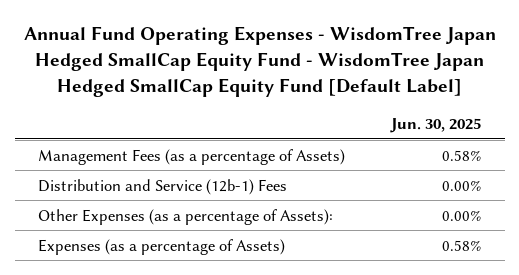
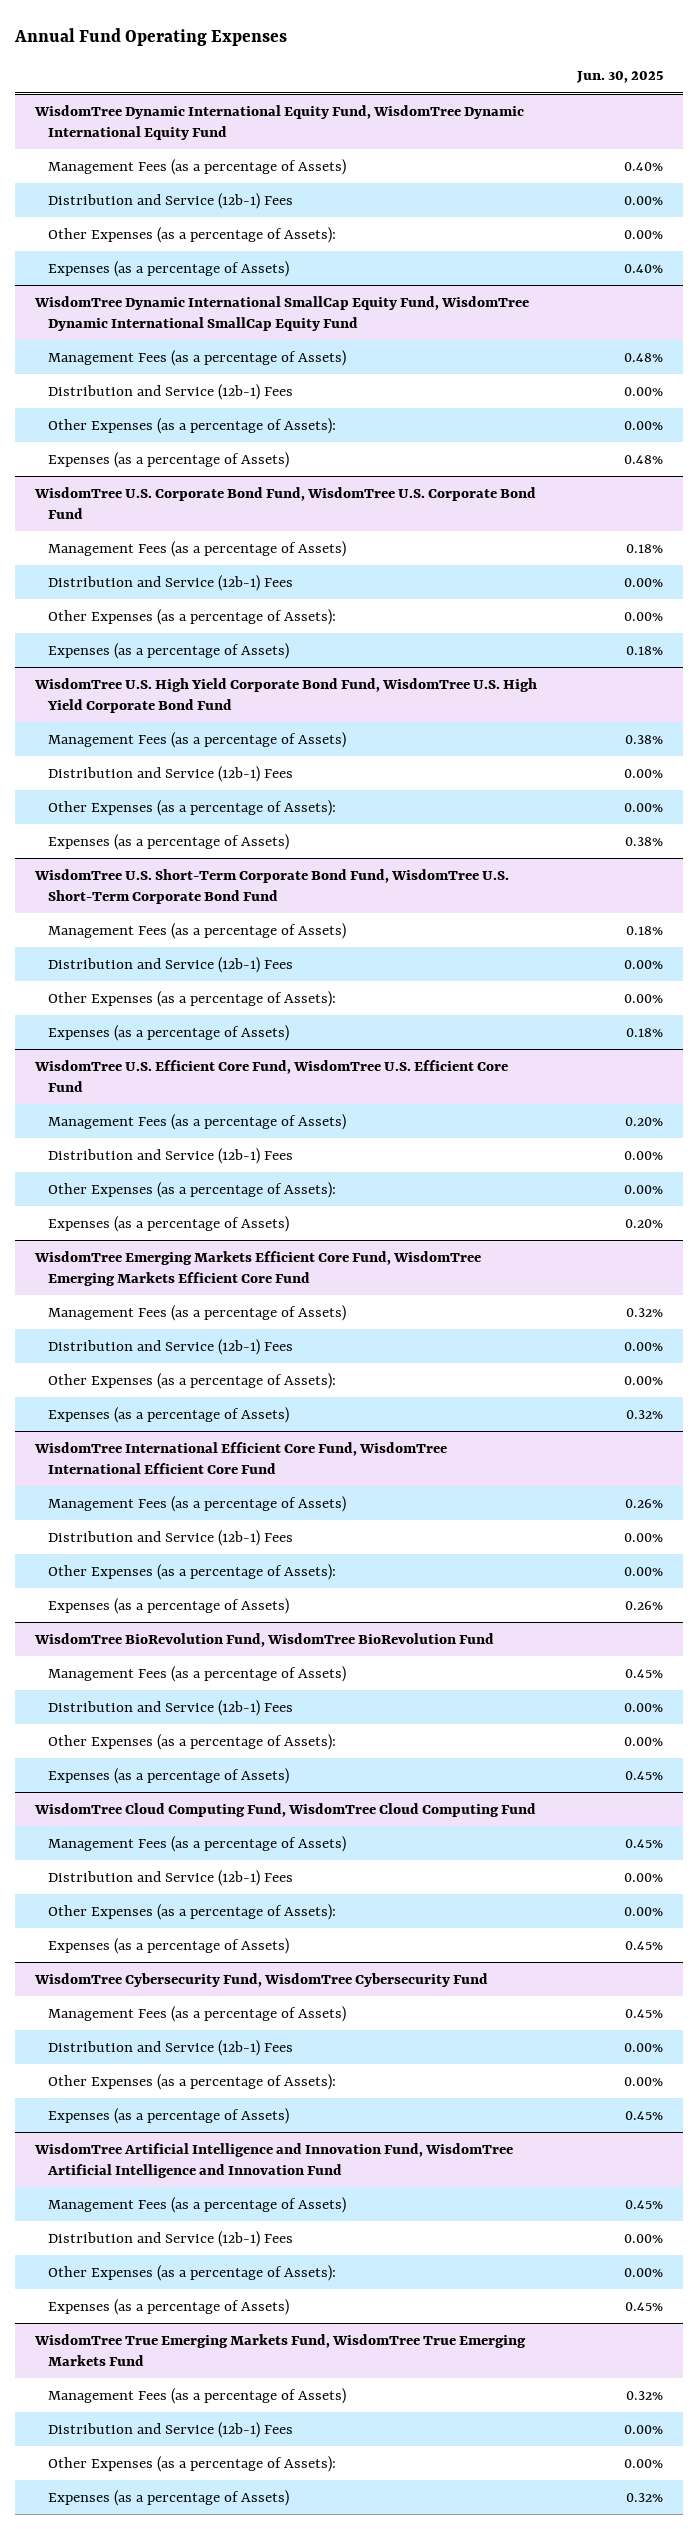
[23,26,496,97] Annual Fund Operating Expenses - WisdomTree Japan Hedged SmallCap Equity Fund - WisdomTree Japan Hedged SmallCap Equity Fund [Default Label] -> [14,27,288,46] Annual Fund Operating Expenses
none -> [34,104,525,140] WisdomTree Dynamic International Equity Fund, WisdomTree Dynamic International Equity Fund
[442,149,482,161] 0.58% -> [624,161,664,171] 0.40%
[442,239,482,251] 0.58% -> [624,263,664,273] 0.40%
none -> [34,295,530,331] WisdomTree Dynamic International SmallCap Equity Fund, WisdomTree Dynamic International SmallCap Equity Fund
none -> [48,349,347,366] Management Fees (as a percentage of Assets)
none -> [48,383,294,400] Distribution and Service (12b-1) Fees
none -> [48,417,337,434] Other Expenses (as a percentage of Assets):
none -> [48,451,290,468] Expenses (as a percentage of Assets)
none -> [34,486,537,519] WisdomTree U.S. Corporate Bond Fund, WisdomTree U.S. Corporate Bond Fund
none -> [48,540,347,557] Management Fees (as a percentage of Assets)
none -> [48,574,294,591] Distribution and Service (12b-1) Fees
none -> [48,608,337,625] Other Expenses (as a percentage of Assets):
none -> [48,642,290,659] Expenses (as a percentage of Assets)
none -> [34,677,538,713] WisdomTree U.S. High Yield Corporate Bond Fund, WisdomTree U.S. High Yield Corporate Bond Fund
none -> [48,731,347,748] Management Fees (as a percentage of Assets)
none -> [48,765,294,782] Distribution and Service (12b-1) Fees
none -> [48,799,337,816] Other Expenses (as a percentage of Assets):
none -> [48,833,290,850] Expenses (as a percentage of Assets)
none -> [34,868,510,904] WisdomTree U.S. Short-Term Corporate Bond Fund, WisdomTree U.S. Short-Term Corporate Bond Fund
none -> [48,922,347,939] Management Fees (as a percentage of Assets)
none -> [48,956,294,973] Distribution and Service (12b-1) Fees
none -> [48,990,337,1007] Other Expenses (as a percentage of Assets):
none -> [48,1024,290,1041] Expenses (as a percentage of Assets)
none -> [34,1059,509,1092] WisdomTree U.S. Efficient Core Fund, WisdomTree U.S. Efficient Core Fund
none -> [48,1113,347,1130] Management Fees (as a percentage of Assets)
none -> [48,1147,294,1164] Distribution and Service (12b-1) Fees
none -> [48,1181,337,1198] Other Expenses (as a percentage of Assets):
none -> [48,1215,290,1232] Expenses (as a percentage of Assets)
none -> [34,1250,482,1286] WisdomTree Emerging Markets Efficient Core Fund, WisdomTree Emerging Markets Efficient Core Fund
none -> [48,1304,347,1321] Management Fees (as a percentage of Assets)
none -> [48,1338,294,1355] Distribution and Service (12b-1) Fees
none -> [48,1372,337,1389] Other Expenses (as a percentage of Assets):
none -> [48,1406,290,1423] Expenses (as a percentage of Assets)
none -> [34,1441,448,1474] WisdomTree International Efficient Core Fund, WisdomTree International Efficient Core Fund
none -> [48,1495,347,1512] Management Fees (as a percentage of Assets)
none -> [48,1529,294,1546] Distribution and Service (12b-1) Fees
none -> [48,1563,337,1580] Other Expenses (as a percentage of Assets):
none -> [48,1597,290,1614] Expenses (as a percentage of Assets)
none -> [34,1632,495,1647] WisdomTree BioRevolution Fund, WisdomTree BioRevolution Fund
none -> [48,1665,347,1682] Management Fees (as a percentage of Assets)
none -> [48,1699,294,1716] Distribution and Service (12b-1) Fees
none -> [48,1733,337,1750] Other Expenses (as a percentage of Assets):
none -> [48,1767,290,1784] Expenses (as a percentage of Assets)
none -> [34,1802,537,1817] WisdomTree Cloud Computing Fund, WisdomTree Cloud Computing Fund
none -> [48,1835,347,1852] Management Fees (as a percentage of Assets)
none -> [48,1869,294,1886] Distribution and Service (12b-1) Fees
none -> [48,1903,337,1920] Other Expenses (as a percentage of Assets):
none -> [48,1937,290,1954] Expenses (as a percentage of Assets)
none -> [34,1972,489,1987] WisdomTree Cybersecurity Fund, WisdomTree Cybersecurity Fund
none -> [48,2005,347,2022] Management Fees (as a percentage of Assets)
none -> [48,2039,294,2056] Distribution and Service (12b-1) Fees
none -> [48,2073,337,2090] Other Expenses (as a percentage of Assets):
none -> [48,2107,290,2124] Expenses (as a percentage of Assets)
none -> [34,2142,514,2178] WisdomTree Artificial Intelligence and Innovation Fund, WisdomTree Artificial Intelligence and Innovation Fund
none -> [48,2196,347,2213] Management Fees (as a percentage of Assets)
none -> [48,2230,294,2247] Distribution and Service (12b-1) Fees
none -> [48,2264,337,2281] Other Expenses (as a percentage of Assets):
none -> [48,2298,290,2315] Expenses (as a percentage of Assets)
none -> [34,2333,527,2366] WisdomTree True Emerging Markets Fund, WisdomTree True Emerging Markets Fund
none -> [48,2387,347,2404] Management Fees (as a percentage of Assets)
none -> [48,2421,294,2438] Distribution and Service (12b-1) Fees
none -> [48,2455,337,2472] Other Expenses (as a percentage of Assets):
none -> [48,2489,290,2506] Expenses (as a percentage of Assets)

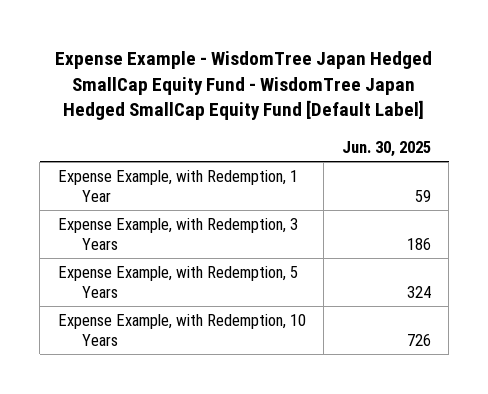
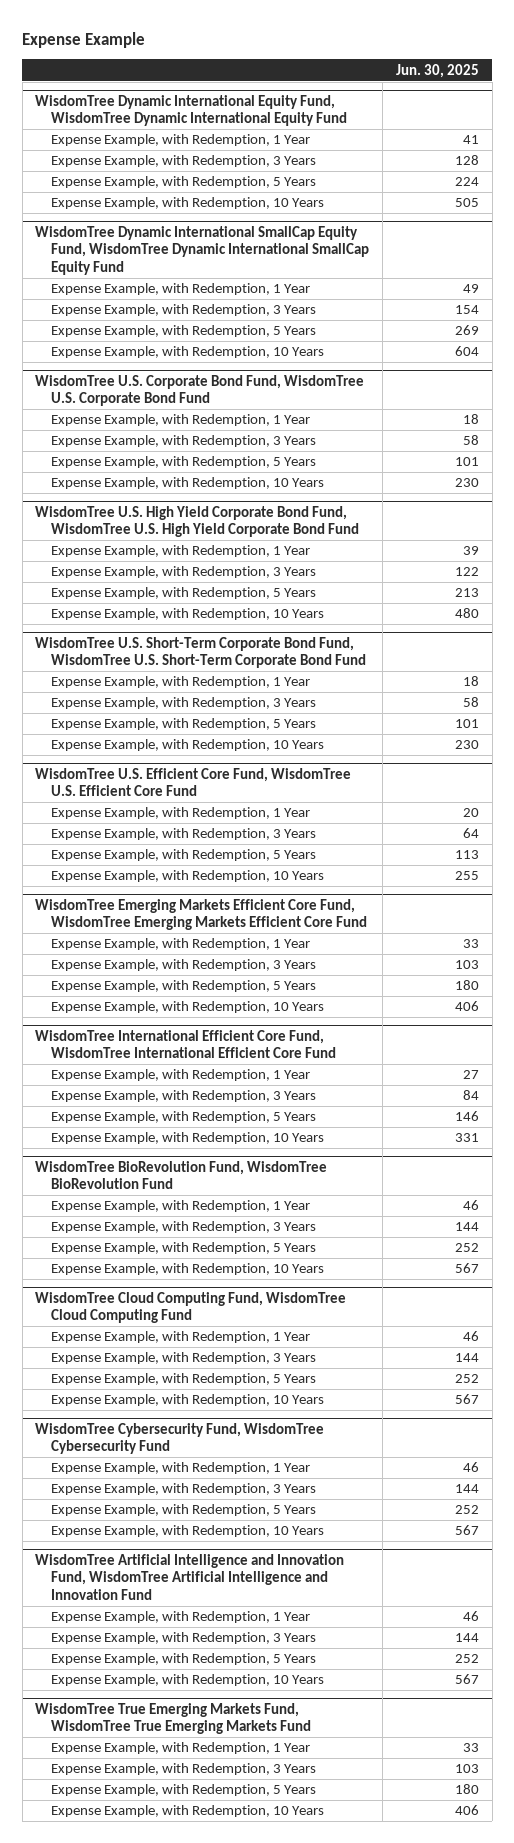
[55,51,433,121] Expense Example - WisdomTree Japan Hedged SmallCap Equity Fund - WisdomTree Japan Hedged SmallCap Equity Fund [Default Label] -> [22,31,146,48] Expense Example
none -> [35,95,348,127] WisdomTree Dynamic International Equity Fund, WisdomTree Dynamic International Equity Fund
[414,189,431,202] 59 -> [462,135,479,145] 41
[406,237,431,250] 186 -> [454,155,479,166] 128
[406,285,431,298] 324 -> [454,177,479,187] 224
[406,333,431,346] 726 -> [454,198,479,208] 505
none -> [35,226,370,275] WisdomTree Dynamic International SmallCap Equity Fund, WisdomTree Dynamic International SmallCap Equity Fund
none -> [51,283,311,296] Expense Example, with Redemption, 1 Year
none -> [51,304,317,317] Expense Example, with Redemption, 3 Years
none -> [51,325,317,338] Expense Example, with Redemption, 5 Years
none -> [51,346,325,359] Expense Example, with Redemption, 10 Years
none -> [35,375,365,407] WisdomTree U.S. Corporate Bond Fund, WisdomTree U.S. Corporate Bond Fund
none -> [51,414,311,427] Expense Example, with Redemption, 1 Year
none -> [51,435,317,448] Expense Example, with Redemption, 3 Years
none -> [51,456,317,469] Expense Example, with Redemption, 5 Years
none -> [51,477,325,490] Expense Example, with Redemption, 10 Years
none -> [35,506,360,538] WisdomTree U.S. High Yield Corporate Bond Fund, WisdomTree U.S. High Yield Corporate Bond Fund
none -> [51,545,311,558] Expense Example, with Redemption, 1 Year
none -> [51,566,317,579] Expense Example, with Redemption, 3 Years
none -> [51,587,317,600] Expense Example, with Redemption, 5 Years
none -> [51,608,325,621] Expense Example, with Redemption, 10 Years
none -> [35,637,367,669] WisdomTree U.S. Short-Term Corporate Bond Fund, WisdomTree U.S. Short-Term Corporate Bond Fund
none -> [51,676,311,689] Expense Example, with Redemption, 1 Year
none -> [51,697,317,710] Expense Example, with Redemption, 3 Years
none -> [51,718,317,731] Expense Example, with Redemption, 5 Years
none -> [51,739,325,752] Expense Example, with Redemption, 10 Years
none -> [35,768,352,797] WisdomTree U.S. Efficient Core Fund, WisdomTree U.S. Efficient Core Fund
none -> [51,807,311,820] Expense Example, with Redemption, 1 Year
none -> [51,828,317,841] Expense Example, with Redemption, 3 Years
none -> [51,849,317,862] Expense Example, with Redemption, 5 Years
none -> [51,870,325,883] Expense Example, with Redemption, 10 Years
none -> [35,899,368,931] WisdomTree Emerging Markets Efficient Core Fund, WisdomTree Emerging Markets Efficient Core Fund
none -> [51,938,311,951] Expense Example, with Redemption, 1 Year
none -> [51,959,317,972] Expense Example, with Redemption, 3 Years
none -> [51,980,317,993] Expense Example, with Redemption, 5 Years
none -> [51,1001,325,1014] Expense Example, with Redemption, 10 Years
none -> [35,1030,337,1059] WisdomTree International Efficient Core Fund, WisdomTree International Efficient Core Fund
none -> [51,1069,311,1082] Expense Example, with Redemption, 1 Year
none -> [51,1090,317,1103] Expense Example, with Redemption, 3 Years
none -> [51,1111,317,1124] Expense Example, with Redemption, 5 Years
none -> [51,1132,325,1145] Expense Example, with Redemption, 10 Years
none -> [35,1161,328,1190] WisdomTree BioRevolution Fund, WisdomTree BioRevolution Fund
none -> [51,1200,311,1213] Expense Example, with Redemption, 1 Year
none -> [51,1221,317,1234] Expense Example, with Redemption, 3 Years
none -> [51,1242,317,1255] Expense Example, with Redemption, 5 Years
none -> [51,1263,325,1276] Expense Example, with Redemption, 10 Years
none -> [35,1292,347,1324] WisdomTree Cloud Computing Fund, WisdomTree Cloud Computing Fund
none -> [51,1331,311,1344] Expense Example, with Redemption, 1 Year
none -> [51,1352,317,1365] Expense Example, with Redemption, 3 Years
none -> [51,1373,317,1386] Expense Example, with Redemption, 5 Years
none -> [51,1394,325,1407] Expense Example, with Redemption, 10 Years
none -> [35,1423,325,1455] WisdomTree Cybersecurity Fund, WisdomTree Cybersecurity Fund
none -> [51,1462,311,1475] Expense Example, with Redemption, 1 Year
none -> [51,1483,317,1496] Expense Example, with Redemption, 3 Years
none -> [51,1504,317,1517] Expense Example, with Redemption, 5 Years
none -> [51,1525,325,1538] Expense Example, with Redemption, 10 Years
none -> [35,1554,345,1600] WisdomTree Artificial Intelligence and Innovation Fund, WisdomTree Artificial Intelligence and Innovation Fund
none -> [51,1611,311,1624] Expense Example, with Redemption, 1 Year
none -> [51,1632,317,1645] Expense Example, with Redemption, 3 Years
none -> [51,1653,317,1666] Expense Example, with Redemption, 5 Years
none -> [51,1674,325,1687] Expense Example, with Redemption, 10 Years
none -> [35,1703,312,1735] WisdomTree True Emerging Markets Fund, WisdomTree True Emerging Markets Fund
none -> [51,1742,311,1755] Expense Example, with Redemption, 1 Year
none -> [51,1763,317,1776] Expense Example, with Redemption, 3 Years
none -> [51,1784,317,1797] Expense Example, with Redemption, 5 Years
none -> [51,1805,325,1818] Expense Example, with Redemption, 10 Years

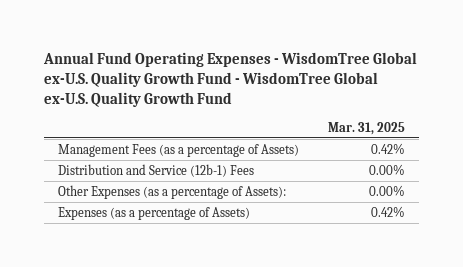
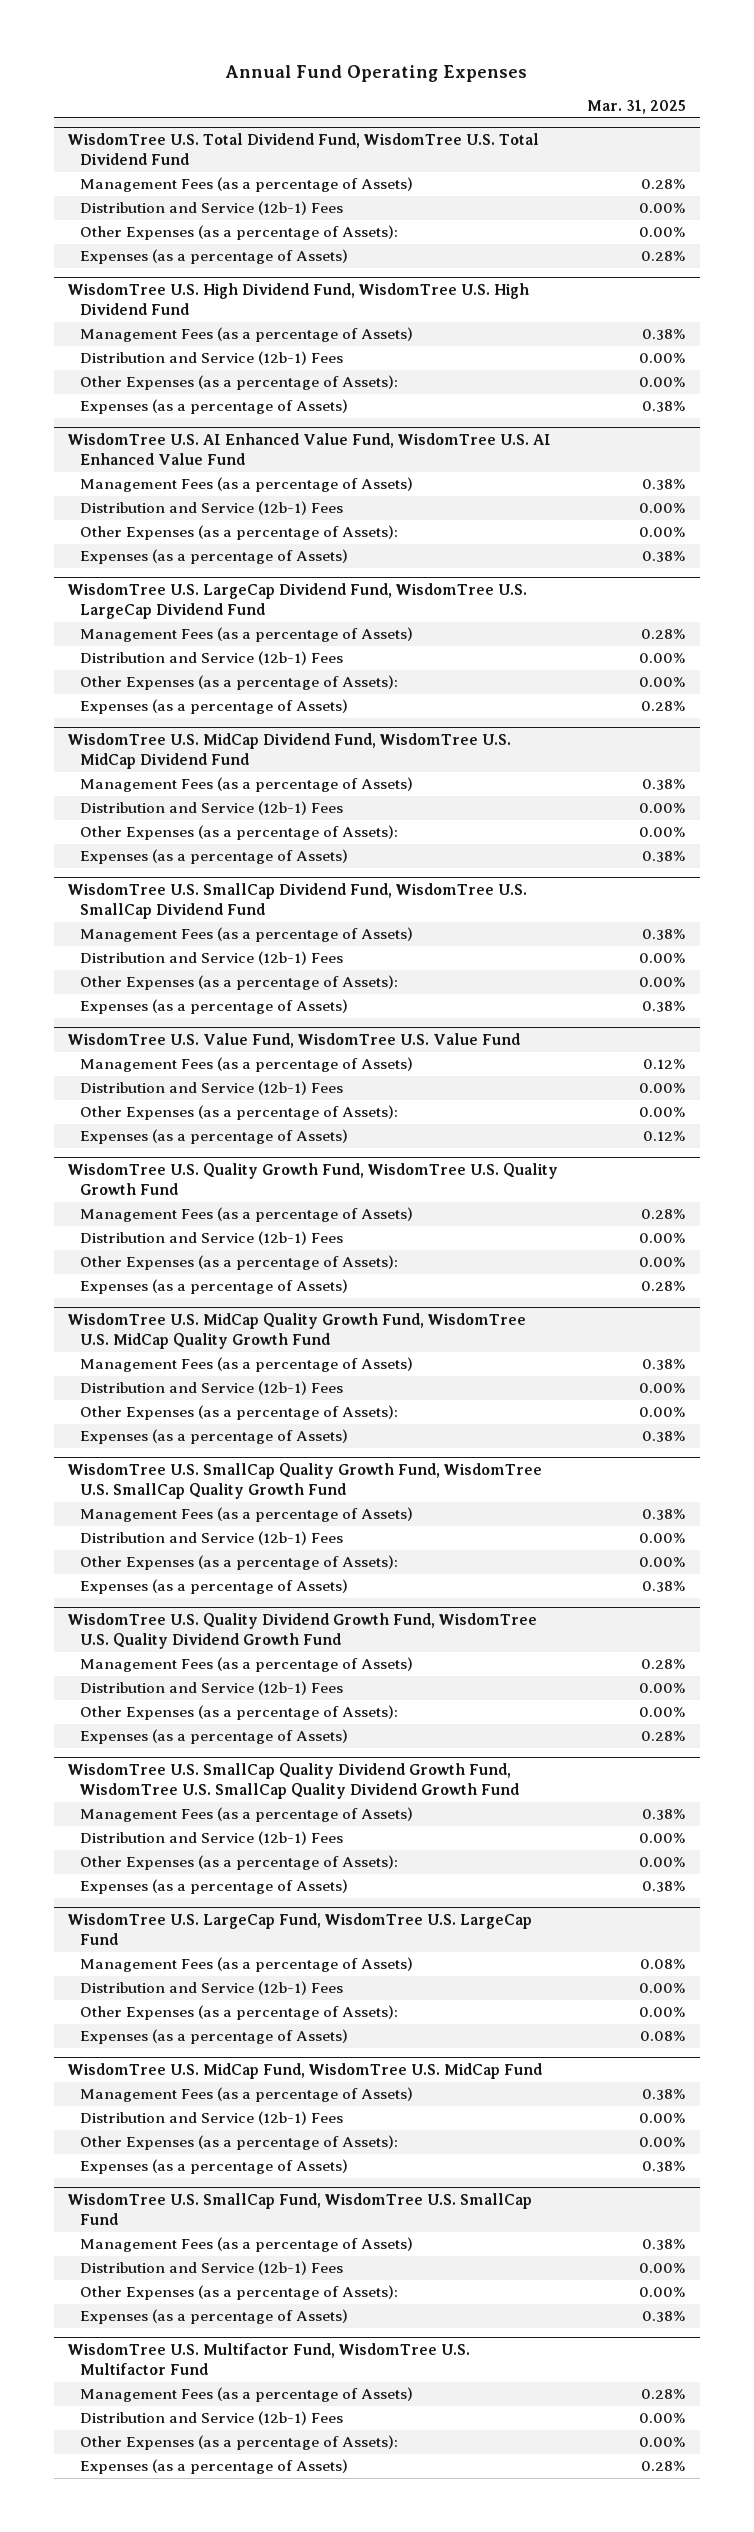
[43,52,418,108] Annual Fund Operating Expenses - WisdomTree Global ex-U.S. Quality Growth Fund - WisdomTree Global ex-U.S. Quality Growth Fund -> [224,64,527,82] Annual Fund Operating Expenses
none -> [68,133,540,166] WisdomTree U.S. Total Dividend Fund, WisdomTree U.S. Total Dividend Fund
[370,142,405,154] 0.42% -> [640,179,686,190] 0.28%
[370,205,405,217] 0.42% -> [640,251,686,262] 0.28%
none -> [68,283,530,316] WisdomTree U.S. High Dividend Fund, WisdomTree U.S. High Dividend Fund
none -> [79,327,413,343] Management Fees (as a percentage of Assets)
none -> [79,351,343,366] Distribution and Service (12b-1) Fees
none -> [79,375,398,391] Other Expenses (as a percentage of Assets):
none -> [79,399,348,415] Expenses (as a percentage of Assets)
none -> [68,433,552,466] WisdomTree U.S. AI Enhanced Value Fund, WisdomTree U.S. AI Enhanced Value Fund
none -> [79,477,413,493] Management Fees (as a percentage of Assets)
none -> [79,501,343,516] Distribution and Service (12b-1) Fees
none -> [79,525,398,541] Other Expenses (as a percentage of Assets):
none -> [79,549,348,565] Expenses (as a percentage of Assets)
none -> [68,583,528,620] WisdomTree U.S. LargeCap Dividend Fund, WisdomTree U.S. LargeCap Dividend Fund
none -> [79,627,413,643] Management Fees (as a percentage of Assets)
none -> [79,651,343,666] Distribution and Service (12b-1) Fees
none -> [79,675,398,691] Other Expenses (as a percentage of Assets):
none -> [79,699,348,715] Expenses (as a percentage of Assets)
none -> [68,733,512,770] WisdomTree U.S. MidCap Dividend Fund, WisdomTree U.S. MidCap Dividend Fund
none -> [79,777,413,793] Management Fees (as a percentage of Assets)
none -> [79,801,343,816] Distribution and Service (12b-1) Fees
none -> [79,825,398,841] Other Expenses (as a percentage of Assets):
none -> [79,849,348,865] Expenses (as a percentage of Assets)
none -> [68,883,528,920] WisdomTree U.S. SmallCap Dividend Fund, WisdomTree U.S. SmallCap Dividend Fund
none -> [79,927,413,943] Management Fees (as a percentage of Assets)
none -> [79,951,343,966] Distribution and Service (12b-1) Fees
none -> [79,975,398,991] Other Expenses (as a percentage of Assets):
none -> [79,999,348,1015] Expenses (as a percentage of Assets)
none -> [68,1033,521,1049] WisdomTree U.S. Value Fund, WisdomTree U.S. Value Fund
none -> [79,1057,413,1073] Management Fees (as a percentage of Assets)
none -> [79,1081,343,1096] Distribution and Service (12b-1) Fees
none -> [79,1105,398,1121] Other Expenses (as a percentage of Assets):
none -> [79,1129,348,1145] Expenses (as a percentage of Assets)
none -> [68,1163,559,1196] WisdomTree U.S. Quality Growth Fund, WisdomTree U.S. Quality Growth Fund
none -> [79,1207,413,1223] Management Fees (as a percentage of Assets)
none -> [79,1231,343,1246] Distribution and Service (12b-1) Fees
none -> [79,1255,398,1271] Other Expenses (as a percentage of Assets):
none -> [79,1279,348,1295] Expenses (as a percentage of Assets)
none -> [68,1313,527,1350] WisdomTree U.S. MidCap Quality Growth Fund, WisdomTree U.S. MidCap Quality Growth Fund
none -> [79,1357,413,1373] Management Fees (as a percentage of Assets)
none -> [79,1381,343,1396] Distribution and Service (12b-1) Fees
none -> [79,1405,398,1421] Other Expenses (as a percentage of Assets):
none -> [79,1429,348,1445] Expenses (as a percentage of Assets)
none -> [68,1463,543,1500] WisdomTree U.S. SmallCap Quality Growth Fund, WisdomTree U.S. SmallCap Quality Growth Fund
none -> [79,1507,413,1523] Management Fees (as a percentage of Assets)
none -> [79,1531,343,1546] Distribution and Service (12b-1) Fees
none -> [79,1555,398,1571] Other Expenses (as a percentage of Assets):
none -> [79,1579,348,1595] Expenses (as a percentage of Assets)
none -> [68,1613,538,1650] WisdomTree U.S. Quality Dividend Growth Fund, WisdomTree U.S. Quality Dividend Growth Fund
none -> [79,1657,413,1673] Management Fees (as a percentage of Assets)
none -> [79,1681,343,1696] Distribution and Service (12b-1) Fees
none -> [79,1705,398,1721] Other Expenses (as a percentage of Assets):
none -> [79,1729,348,1745] Expenses (as a percentage of Assets)
none -> [68,1763,519,1800] WisdomTree U.S. SmallCap Quality Dividend Growth Fund, WisdomTree U.S. SmallCap Quality Dividend Growth Fund
none -> [79,1807,413,1823] Management Fees (as a percentage of Assets)
none -> [79,1831,343,1846] Distribution and Service (12b-1) Fees
none -> [79,1855,398,1871] Other Expenses (as a percentage of Assets):
none -> [79,1879,348,1895] Expenses (as a percentage of Assets)
none -> [68,1913,533,1946] WisdomTree U.S. LargeCap Fund, WisdomTree U.S. LargeCap Fund
none -> [79,1957,413,1973] Management Fees (as a percentage of Assets)
none -> [79,1981,343,1996] Distribution and Service (12b-1) Fees
none -> [79,2005,398,2021] Other Expenses (as a percentage of Assets):
none -> [79,2029,348,2045] Expenses (as a percentage of Assets)
none -> [68,2063,543,2080] WisdomTree U.S. MidCap Fund, WisdomTree U.S. MidCap Fund
none -> [79,2087,413,2103] Management Fees (as a percentage of Assets)
none -> [79,2111,343,2126] Distribution and Service (12b-1) Fees
none -> [79,2135,398,2151] Other Expenses (as a percentage of Assets):
none -> [79,2159,348,2175] Expenses (as a percentage of Assets)
none -> [68,2193,533,2226] WisdomTree U.S. SmallCap Fund, WisdomTree U.S. SmallCap Fund
none -> [79,2237,413,2253] Management Fees (as a percentage of Assets)
none -> [79,2261,343,2276] Distribution and Service (12b-1) Fees
none -> [79,2285,398,2301] Other Expenses (as a percentage of Assets):
none -> [79,2309,348,2325] Expenses (as a percentage of Assets)
none -> [68,2343,471,2376] WisdomTree U.S. Multifactor Fund, WisdomTree U.S. Multifactor Fund
none -> [79,2387,413,2403] Management Fees (as a percentage of Assets)
none -> [79,2411,343,2426] Distribution and Service (12b-1) Fees
none -> [79,2435,398,2451] Other Expenses (as a percentage of Assets):
none -> [79,2459,348,2475] Expenses (as a percentage of Assets)

